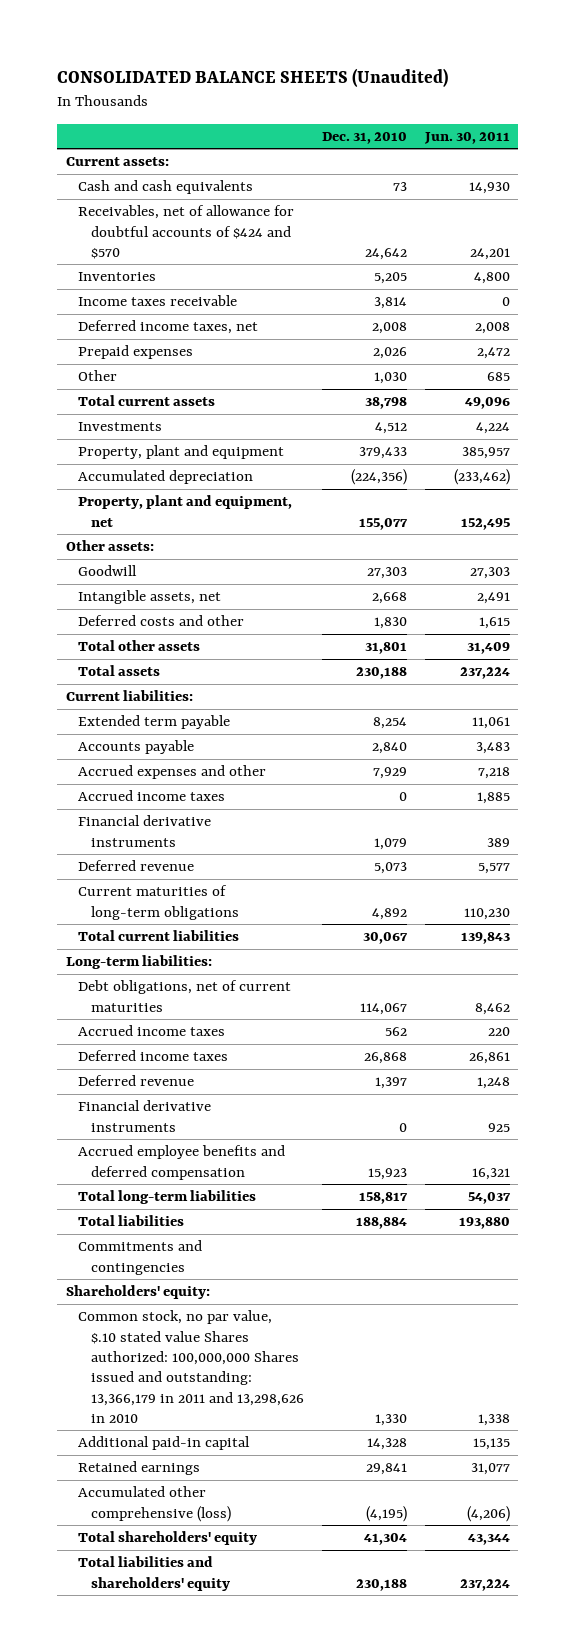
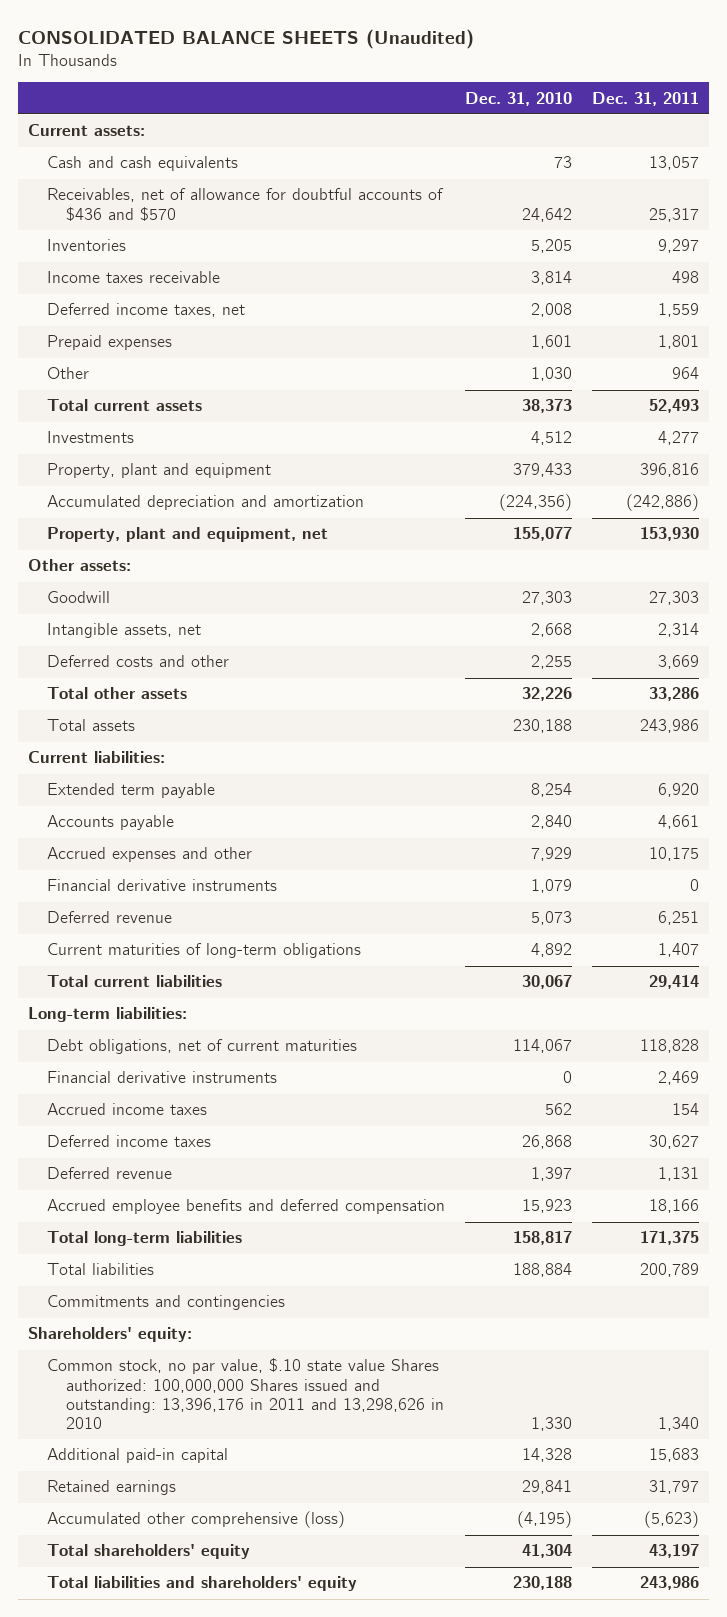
[423,131,510,144] Jun. 30, 2011 -> none
none -> [591,91,699,106] Dec. 31, 2011
[78,205,295,259] Receivables, net of allowance for doubtful accounts of $424 and $570 -> [47,188,445,221] Receivables, net of allowance for doubtful accounts of $436 and $570
[372,347,407,360] 2,026 -> [530,335,572,350] 1,601
[364,397,407,410] 38,798 -> [521,399,572,414] 38,373
[78,470,254,485] Accumulated depreciation -> [47,495,365,511] Accumulated depreciation and amortization
[373,617,407,630] 1,830 -> [530,655,572,670] 2,255
[364,642,407,655] 31,801 -> [521,687,572,702] 32,226
[78,790,226,802] Accrued income taxes -> none
[78,1100,212,1132] Financial derivative instruments -> [47,1071,278,1084] Financial derivative instruments
[78,1310,305,1423] Common stock, no par value, $.10 stated value Shares authorized: 100,000,000 Shares issued and outstanding: 13,366,179 in 2011 and 13,298,626 in 2010 -> [47,1358,444,1429] Common stock, no par value, $.10 state value Shares authorized: 100,000,000 Shares issued and outstanding: 13,396,176 in 2011 and 13,298,626 in 2010

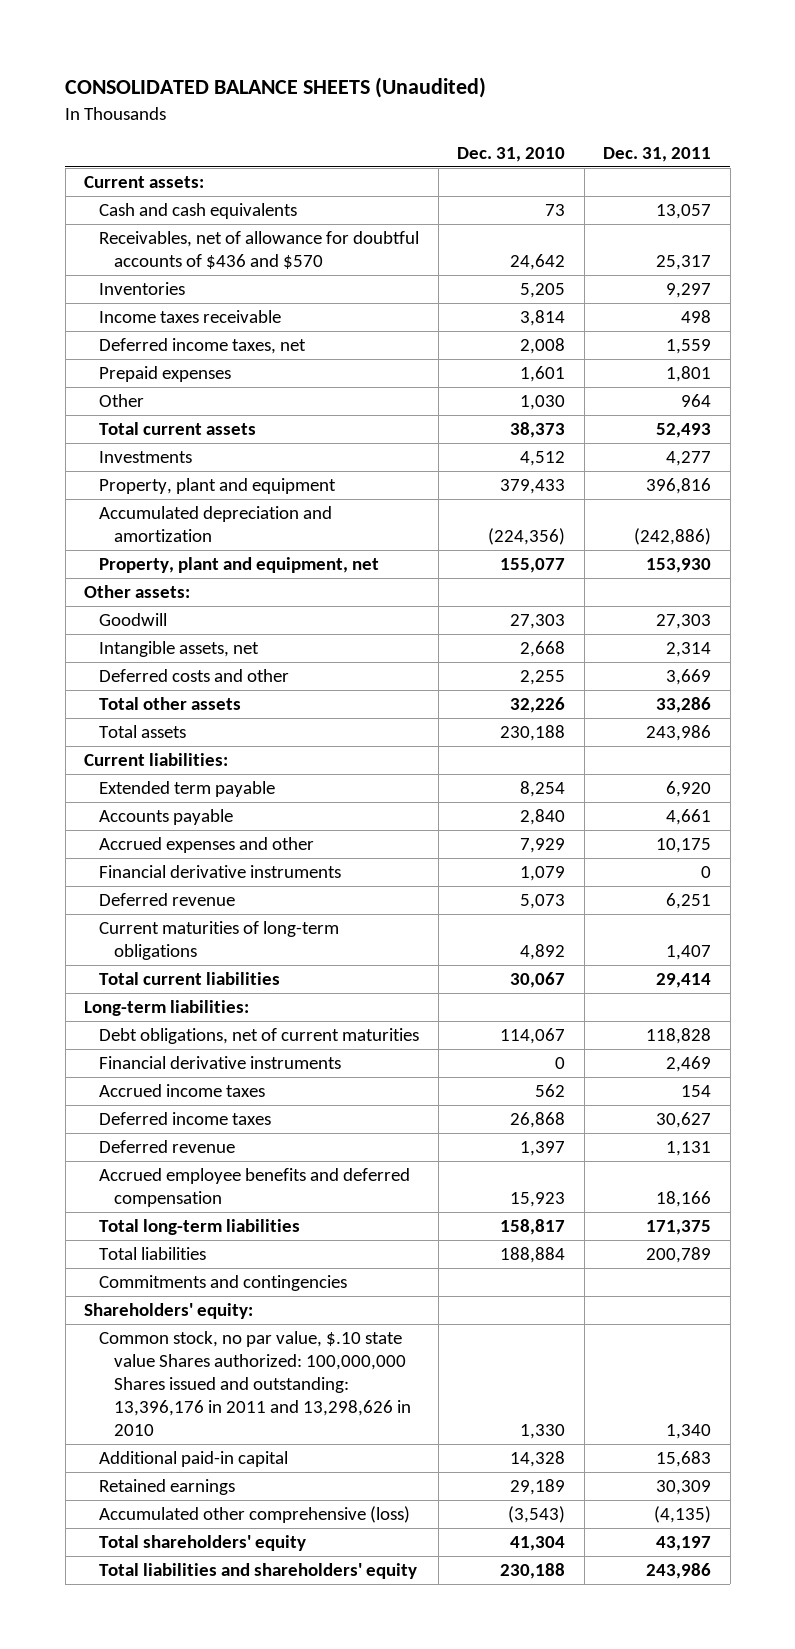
[521,1480,572,1495] 29,841 -> [510,1479,566,1496] 29,189
[648,1480,699,1495] 31,797 -> [656,1480,712,1496] 30,309
[516,1511,572,1529] (4,195) -> [508,1506,566,1524] (3,543)
[643,1511,699,1529] (5,623) -> [654,1506,712,1524] (4,135)

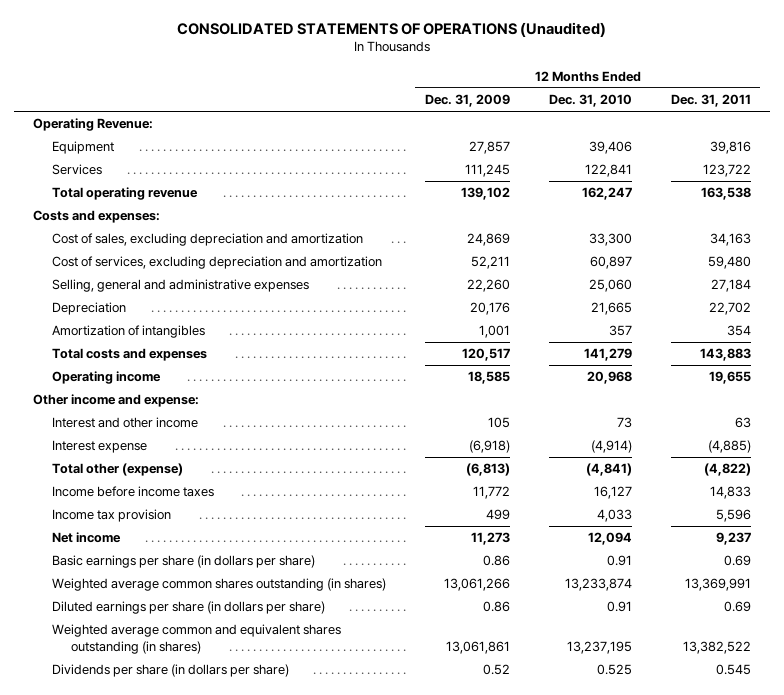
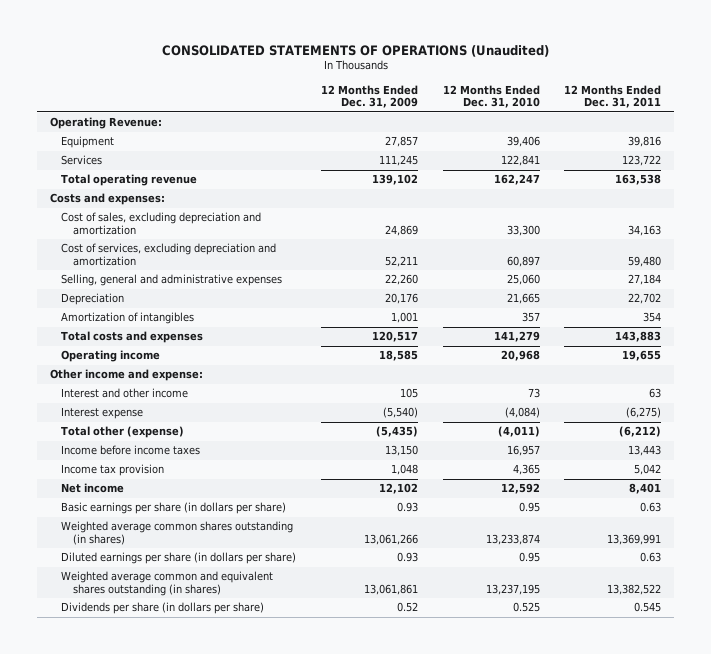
[469,440,511,454] (6,918) -> [383,407,419,419] (5,540)
[590,440,632,454] (4,914) -> [504,407,540,419] (4,084)
[707,440,751,454] (4,885) -> [626,407,662,419] (6,275)
[466,463,511,477] (6,813) -> [376,426,419,438] (5,435)
[585,463,632,477] (4,841) -> [497,426,540,438] (4,011)
[703,463,751,477] (4,822) -> [619,426,662,438] (6,212)
[473,486,511,500] 11,772 -> [385,445,419,457] 13,150
[593,486,632,500] 16,127 -> [506,445,540,457] 16,957
[709,486,751,500] 14,833 -> [628,445,662,457] 13,443
[486,509,511,521] 499 -> [391,464,419,476] 1,048
[596,509,632,523] 4,033 -> [512,464,540,476] 4,365
[715,509,751,523] 5,596 -> [634,464,662,476] 5,042
[471,532,511,546] 11,273 -> [379,483,419,495] 12,102
[587,532,632,546] 12,094 -> [500,483,540,495] 12,592
[715,532,751,546] 9,237 -> [629,483,662,495] 8,401
[483,555,511,567] 0.86 -> [397,502,419,513] 0.93
[606,555,632,567] 0.91 -> [518,502,540,513] 0.95
[723,555,751,567] 0.69 -> [640,502,662,513] 0.63
[483,601,511,613] 0.86 -> [397,552,419,563] 0.93
[606,601,632,613] 0.91 -> [518,552,540,563] 0.95
[723,601,751,613] 0.69 -> [640,552,662,563] 0.63

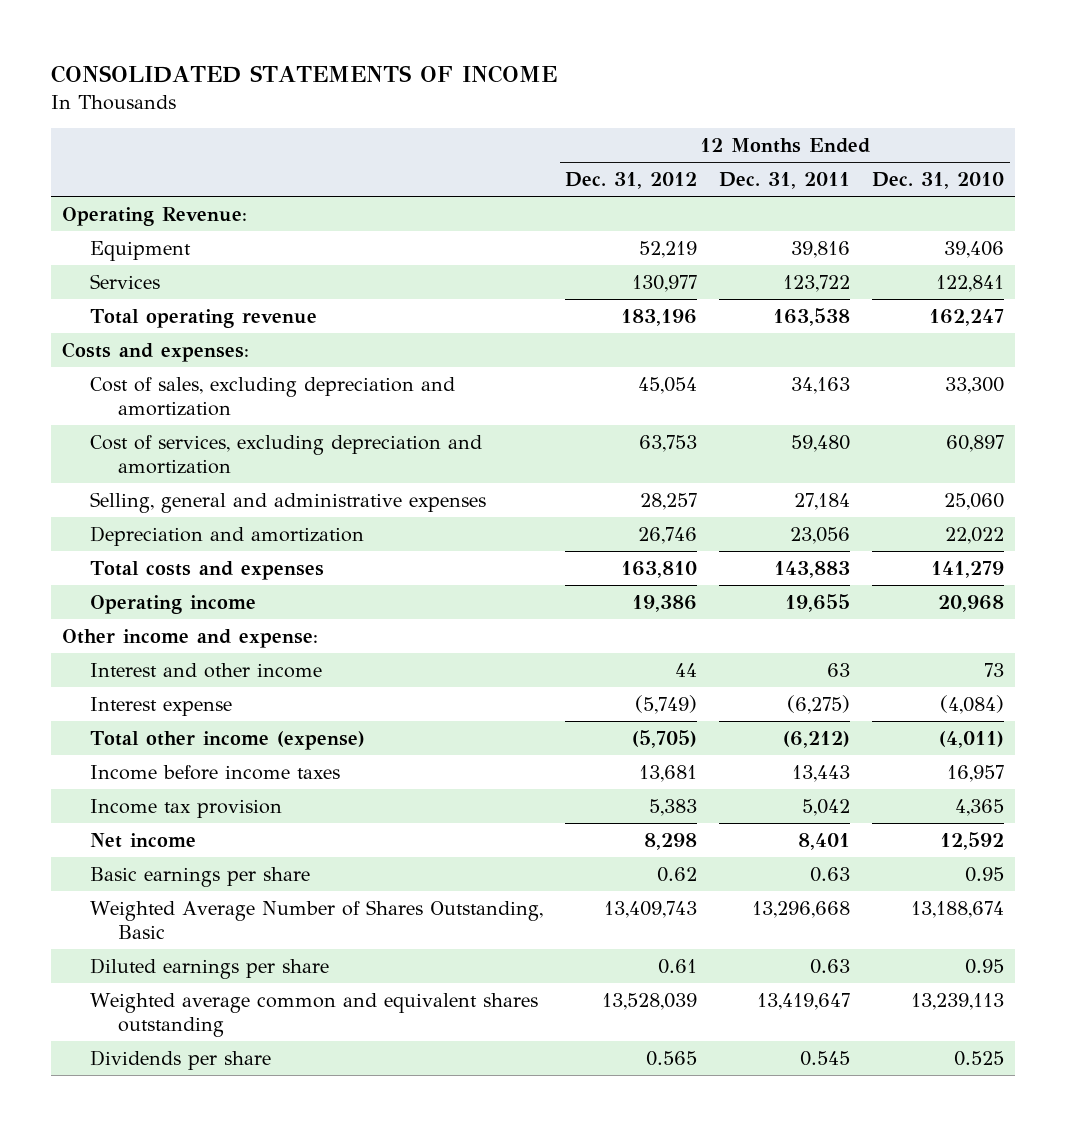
[161,44,549,57] CONSOLIDATED STATEMENTS OF OPERATIONS (Unaudited) -> [51,64,558,83] CONSOLIDATED STATEMENTS OF INCOME
[321,84,419,109] 12 Months Ended Dec. 31, 2009 -> none
none -> [565,172,698,190] Dec. 31, 2012
[61,293,125,306] Depreciation -> none
[61,312,195,325] Amortization of intangibles -> none
none -> [90,525,365,546] Depreciation and amortization
[61,426,185,439] Total other (expense) -> [90,730,366,750] Total other income (expense)
[61,502,287,515] Basic earnings per share (in dollars per share) -> [90,866,311,887] Basic earnings per share
[61,521,294,545] Weighted average common shares outstanding (in shares) -> [90,899,544,939] Weighted Average Number of Shares Outstanding, Basic
[485,533,540,545] 13,233,874 -> [911,900,1005,918] 13,188,674
[607,533,662,545] 13,369,991 -> [752,900,851,918] 13,296,668
[61,552,297,565] Diluted earnings per share (in dollars per share) -> [90,957,330,979] Diluted earnings per share
[61,571,274,596] Weighted average common and equivalent shares outstanding (in shares) -> [90,992,539,1037] Weighted average common and equivalent shares outstanding
[485,583,540,595] 13,237,195 -> [911,992,1005,1010] 13,239,113
[607,583,662,595] 13,382,522 -> [757,992,851,1010] 13,419,647
[61,602,265,615] Dividends per share (in dollars per share) -> [90,1049,272,1070] Dividends per share

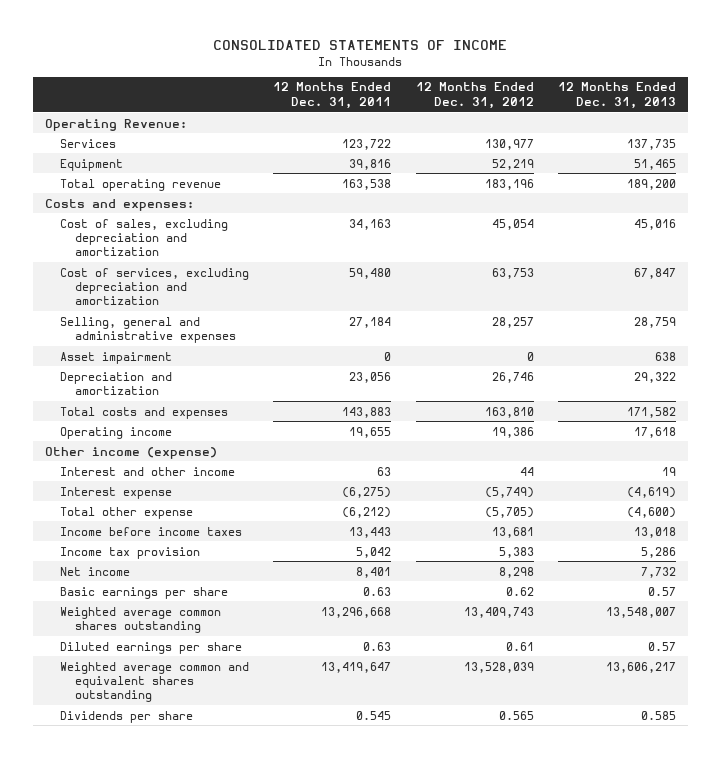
[872,172,1005,190] Dec. 31, 2010 -> none
none -> [558,82,677,109] 12 Months Ended Dec. 31, 2013
[90,240,192,261] Equipment -> [59,158,123,171] Equipment
none -> [59,351,172,364] Asset impairment
[62,628,319,648] Other income and expense: -> [44,446,217,459] Other income (expense)
[90,730,366,750] Total other income (expense) -> [59,506,193,519] Total other expense
[90,899,544,939] Weighted Average Number of Shares Outstanding, Basic -> [59,606,221,633] Weighted average common shares outstanding

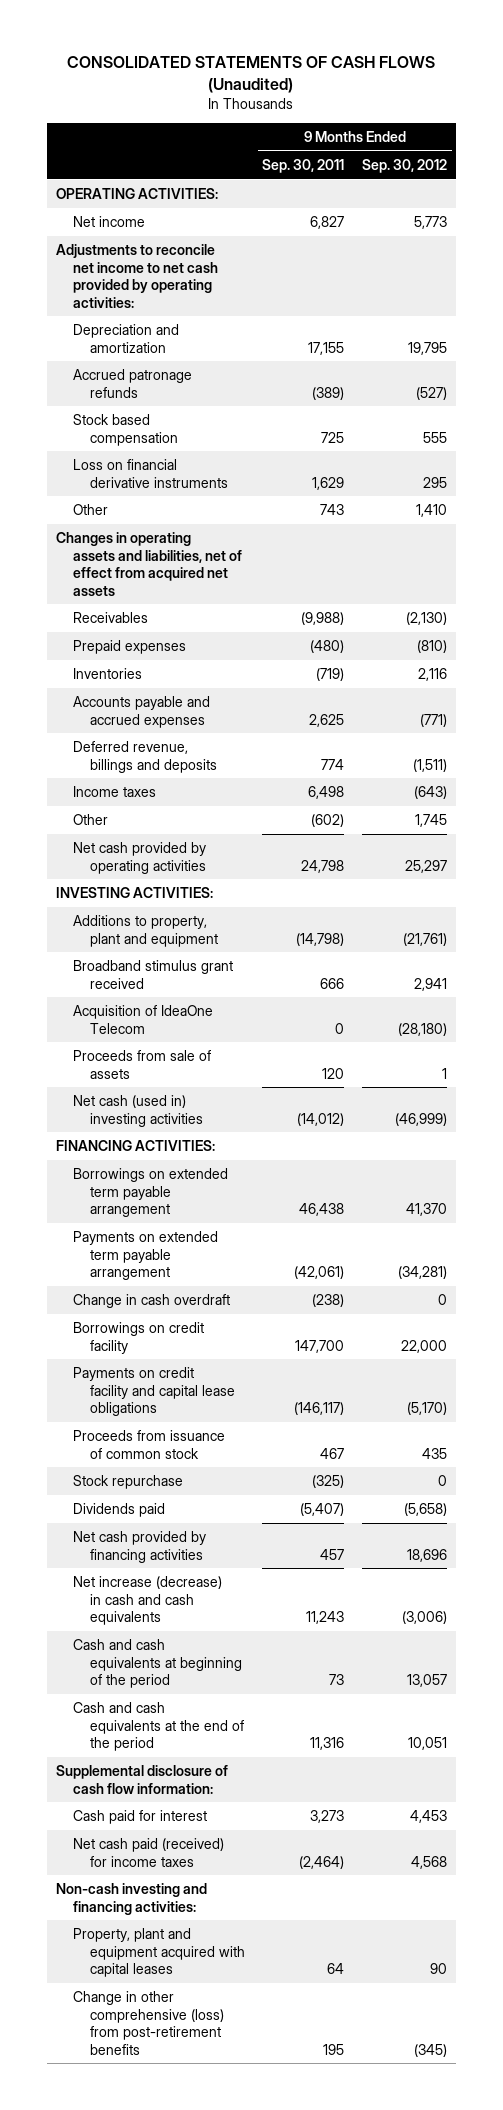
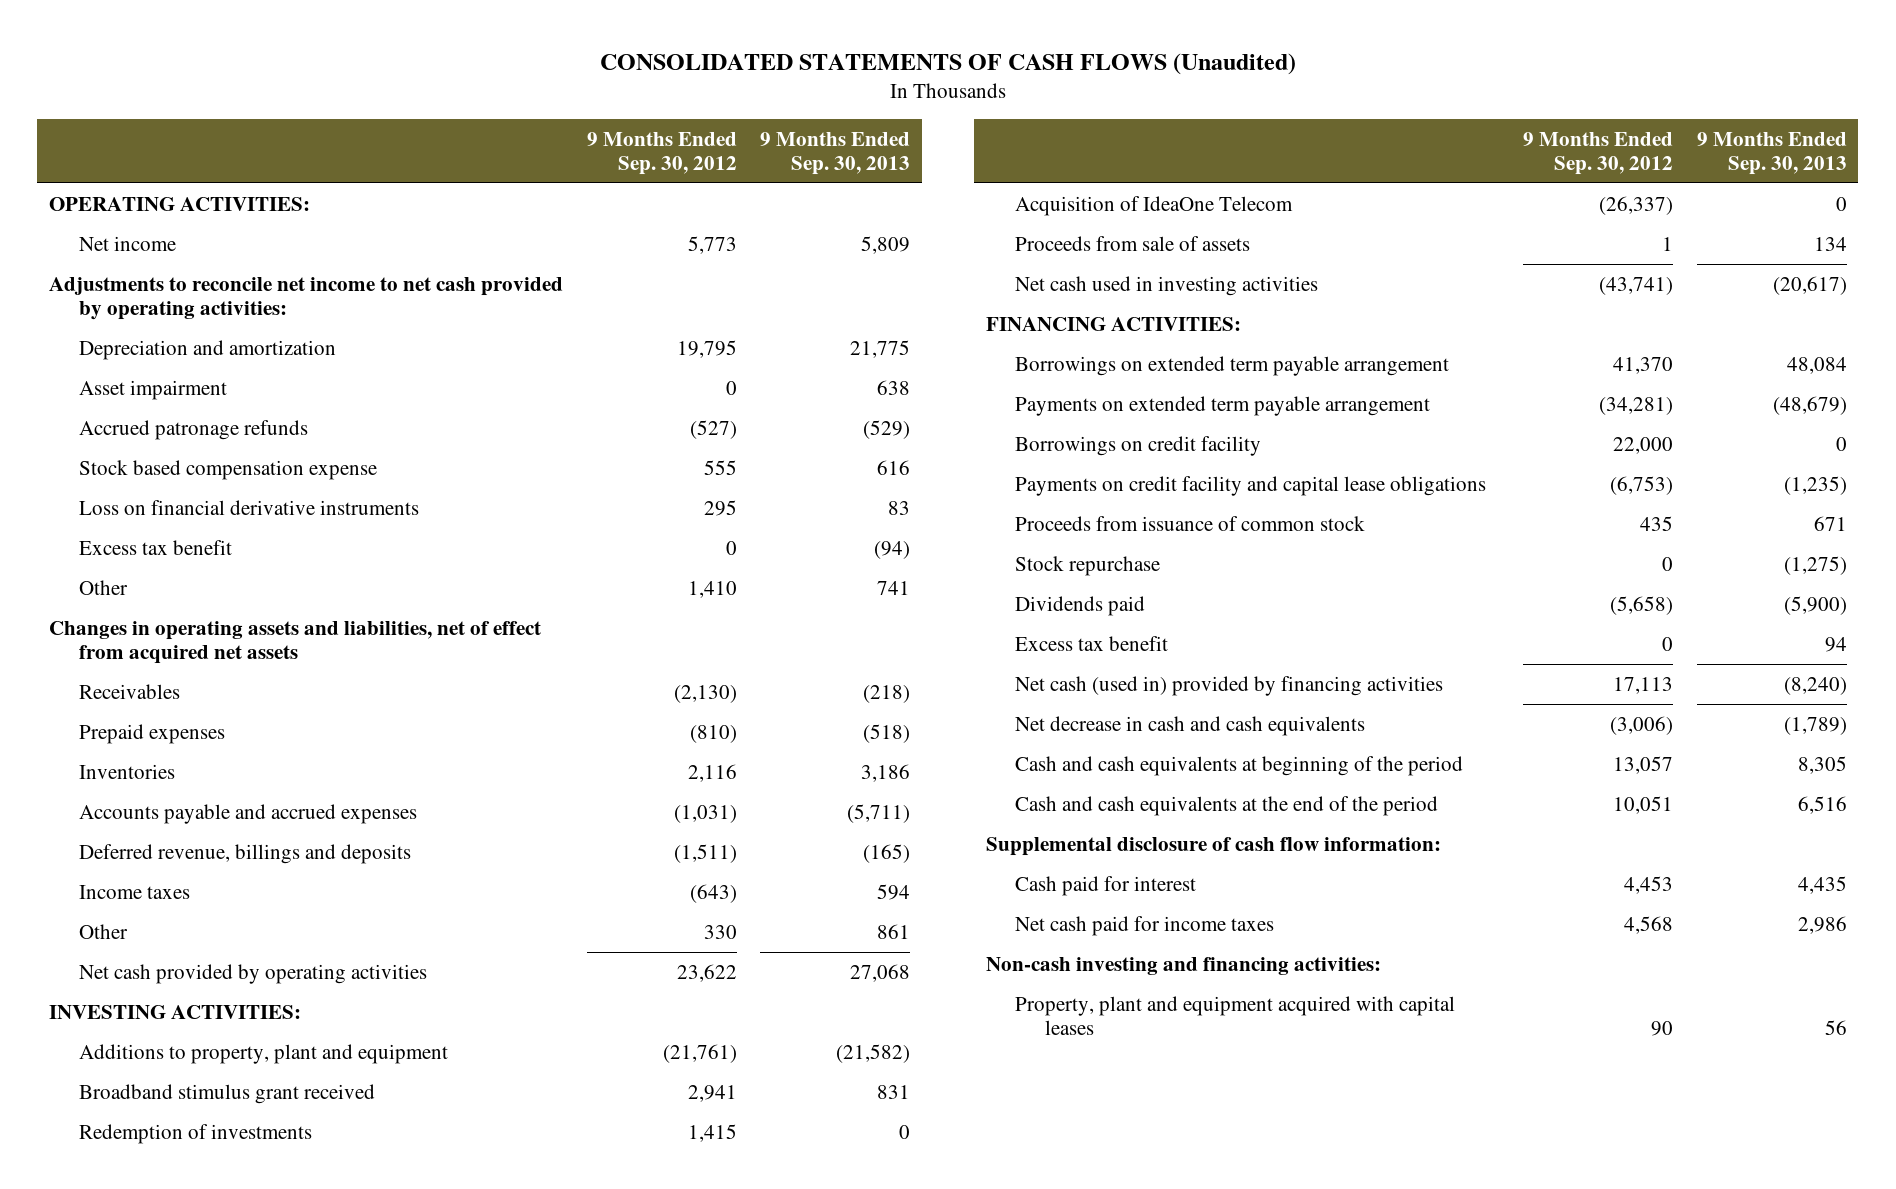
[262,158,345,173] Sep. 30, 2011 -> none
none -> [760,131,911,175] 9 Months Ended Sep. 30, 2013
none -> [78,379,227,400] Asset impairment
[72,413,178,446] Stock based compensation -> [78,459,377,480] Stock based compensation expense
none -> [78,539,232,555] Excess tax benefit
[420,713,448,727] (771) -> [673,804,737,823] (1,031)
[415,813,448,827] 1,745 -> [703,924,737,939] 330
[405,859,448,873] 25,297 -> [676,963,737,982] 23,622
none -> [78,1123,312,1144] Redemption of investments
[398,1022,448,1036] (28,180) -> [1599,195,1674,215] (26,337)
[72,1094,203,1127] Net cash (used in) investing activities -> [1015,275,1319,296] Net cash used in investing activities
[395,1112,448,1126] (46,999) -> [1599,276,1674,295] (43,741)
[72,1293,230,1308] Change in cash overdraft -> none
[407,1402,448,1416] (5,170) -> [1610,475,1674,495] (6,753)
none -> [1015,635,1169,651] Excess tax benefit
[72,1530,206,1563] Net cash provided by financing activities -> [1015,675,1444,696] Net cash (used in) provided by financing activities
[407,1548,448,1562] 18,696 -> [1613,676,1674,694] 17,113
[72,1575,222,1626] Net increase (decrease) in cash and cash equivalents -> [1015,715,1366,736] Net decrease in cash and cash equivalents
[72,1837,224,1867] Net cash paid (received) for income taxes -> [1015,915,1275,936] Net cash paid for income taxes
[72,1990,224,2055] Change in other comprehensive (loss) from post-retirement benefits -> none

